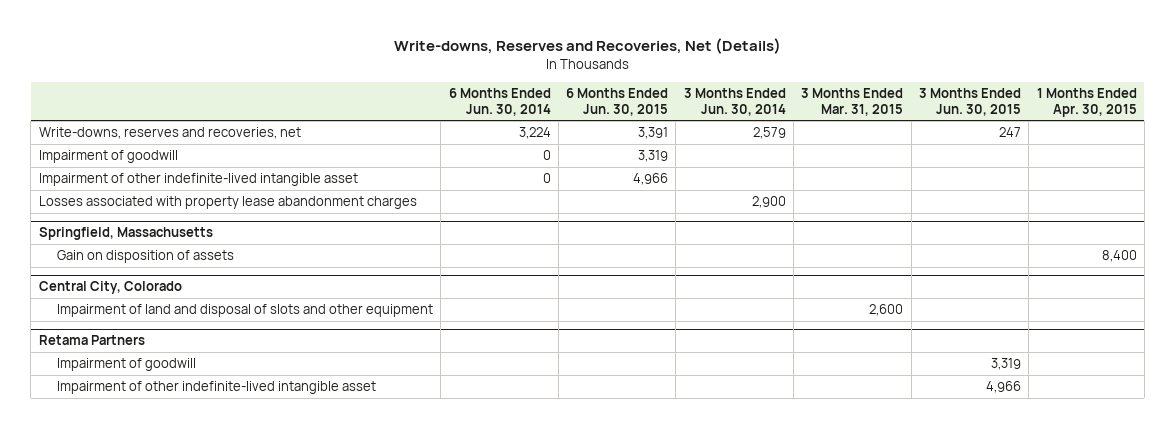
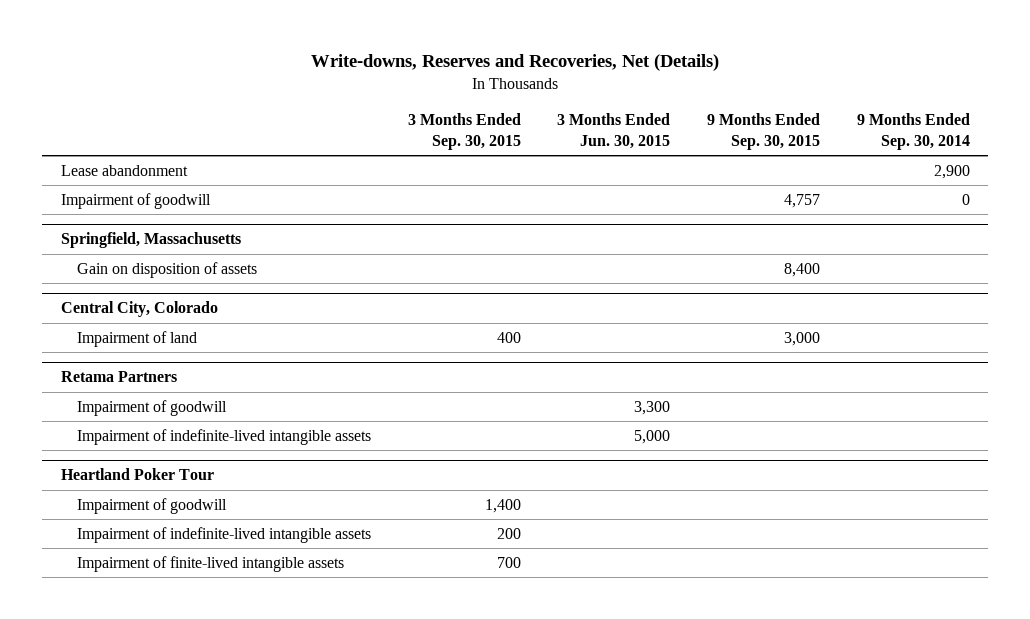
[448,87,551,116] 6 Months Ended Jun. 30, 2014 -> none
[566,87,669,116] 6 Months Ended Jun. 30, 2015 -> none
[683,87,786,116] 3 Months Ended Jun. 30, 2014 -> none
[801,87,904,116] 3 Months Ended Mar. 31, 2015 -> none
[1036,87,1137,117] 1 Months Ended Apr. 30, 2015 -> none
none -> [407,113,521,150] 3 Months Ended Sep. 30, 2015
none -> [707,113,821,150] 9 Months Ended Sep. 30, 2015
none -> [856,113,970,150] 9 Months Ended Sep. 30, 2014
[38,127,301,140] Write-downs, reserves and recoveries, net -> none
none -> [60,164,188,176] Lease abandonment
[38,173,358,187] Impairment of other indefinite-lived intangible asset -> none
[38,196,417,210] Losses associated with property lease abandonment charges -> none
[56,304,433,318] Impairment of land and disposal of slots and other equipment -> [77,330,198,347] Impairment of land
[990,358,1021,371] 3,319 -> [634,400,671,415] 3,300
[56,381,376,395] Impairment of other indefinite-lived intangible asset -> [77,428,372,445] Impairment of indefinite-lived intangible assets
[985,381,1021,394] 4,966 -> [634,429,671,444] 5,000
none -> [60,468,214,481] Heartland Poker Tour
none -> [77,497,228,514] Impairment of goodwill
none -> [77,526,372,543] Impairment of indefinite-lived intangible assets
none -> [77,555,345,572] Impairment of finite-lived intangible assets

